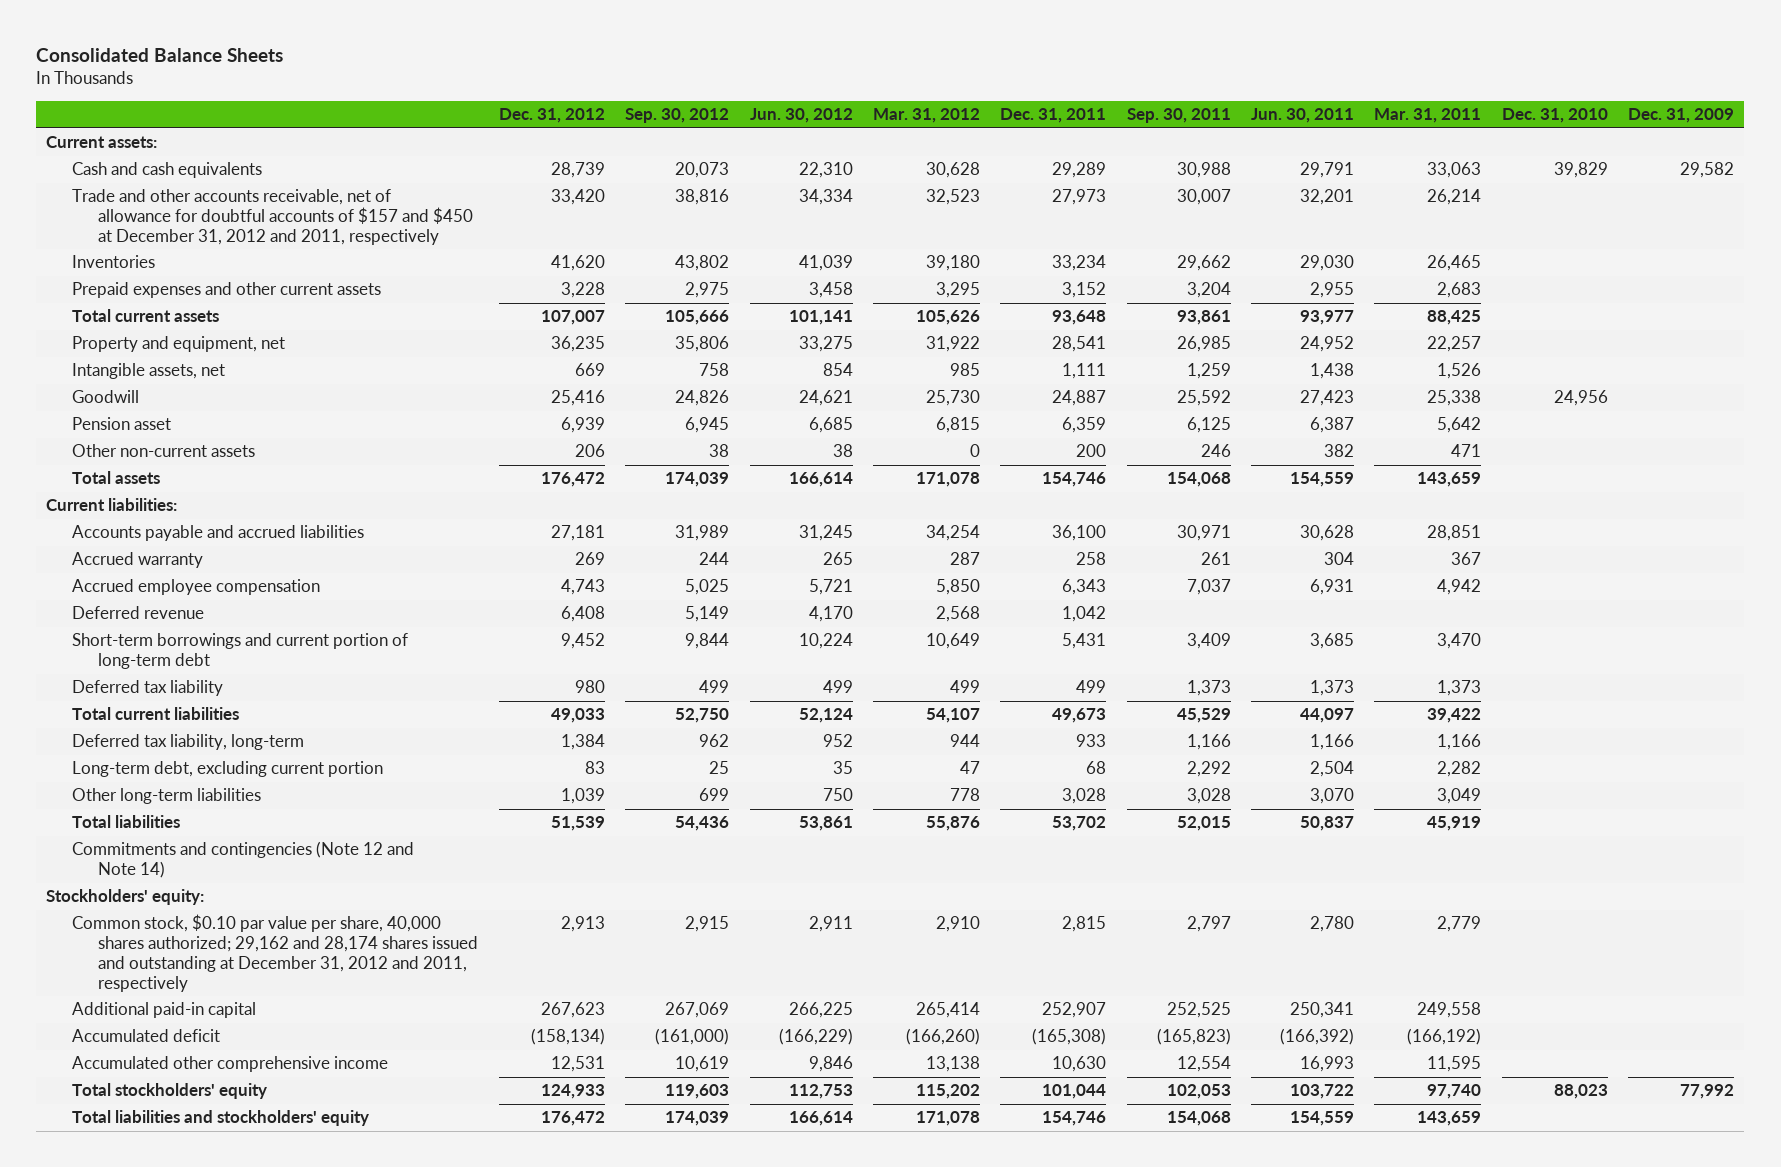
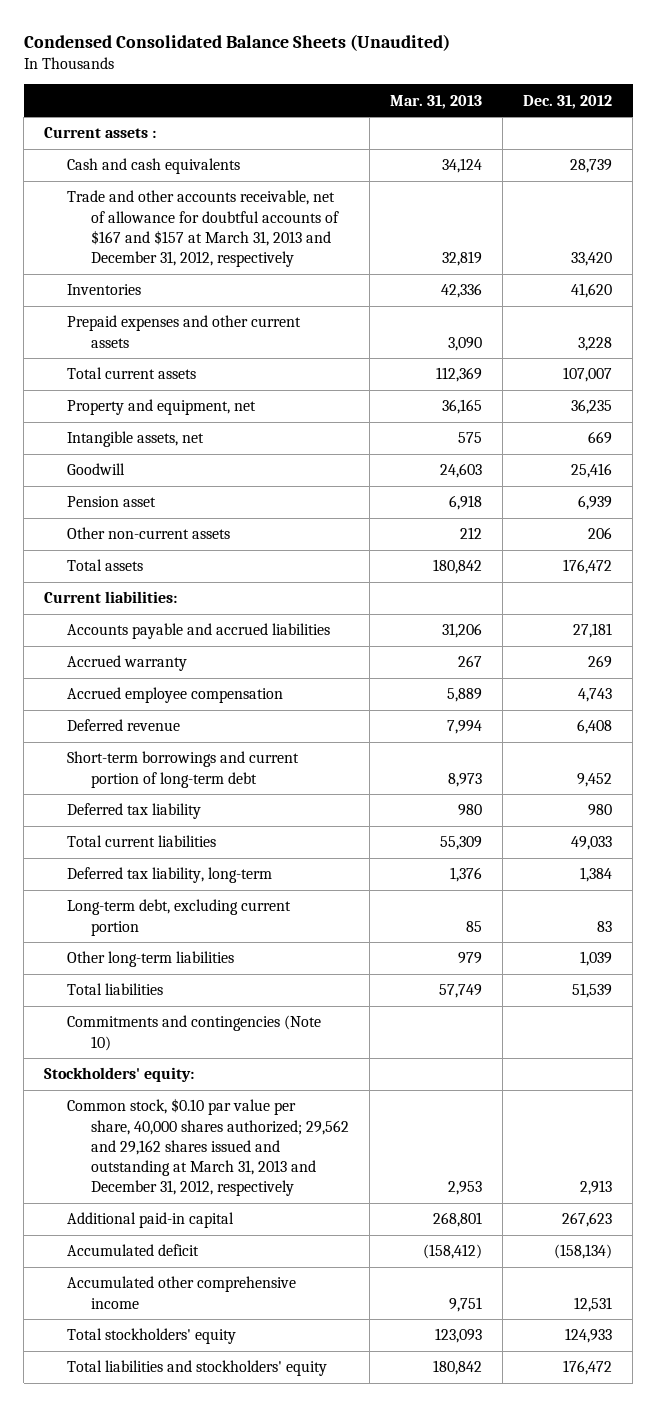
[36,47,284,62] Consolidated Balance Sheets -> [23,33,450,51] Condensed Consolidated Balance Sheets (Unaudited)
[625,108,730,124] Sep. 30, 2012 -> none
[749,108,853,124] Jun. 30, 2012 -> none
[872,108,980,124] Mar. 31, 2012 -> none
[1000,108,1107,124] Dec. 31, 2011 -> none
[1126,108,1231,124] Sep. 30, 2011 -> none
[1251,108,1355,124] Jun. 30, 2011 -> none
[1374,108,1482,124] Mar. 31, 2011 -> none
[1501,108,1608,124] Dec. 31, 2010 -> none
[1628,108,1735,124] Dec. 31, 2009 -> none
none -> [389,94,482,109] Mar. 31, 2013
[46,136,158,149] Current assets: -> [44,127,157,139] Current assets :
[72,189,474,245] Trade and other accounts receivable, net of allowance for doubtful accounts of $157 and $450 at December 31, 2012 and 2011, respectively -> [67,190,339,268] Trade and other accounts receivable, net of allowance for doubtful accounts of $167 and $157 at March 31, 2013 and December 31, 2012, respectively
[72,841,415,879] Commitments and contingencies (Note 12 and Note 14) -> [67,1015,322,1051] Commitments and contingencies (Note 10)
[72,914,479,992] Common stock, $0.10 par value per share, 40,000 shares authorized; 29,162 and 28,174 shares issued and outstanding at December 31, 2012 and 2011, respectively -> [67,1098,349,1197] Common stock, $0.10 par value per share, 40,000 shares authorized; 29,562 and 29,162 shares issued and outstanding at March 31, 2013 and December 31, 2012, respectively

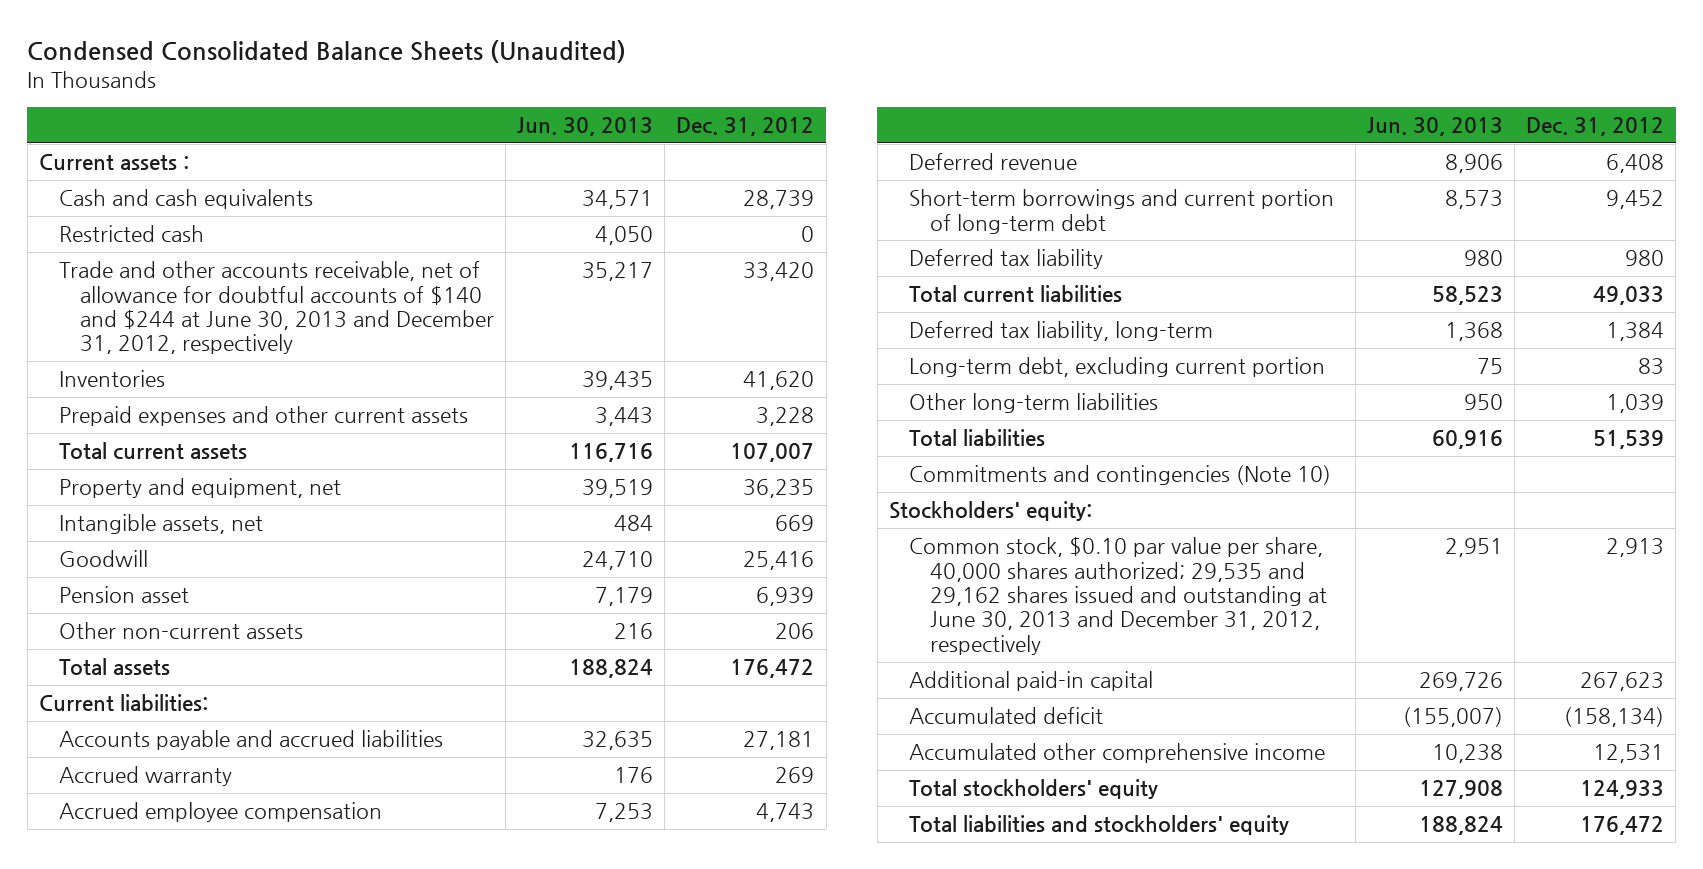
[389,94,482,109] Mar. 31, 2013 -> none
none -> [517,117,654,137] Jun. 30, 2013
none -> [59,225,205,243] Restricted cash
[67,190,339,268] Trade and other accounts receivable, net of allowance for doubtful accounts of $167 and $157 at March 31, 2013 and December 31, 2012, respectively -> [59,261,494,355] Trade and other accounts receivable, net of allowance for doubtful accounts of $140 and $244 at June 30, 2013 and December 31, 2012, respectively
[67,1098,349,1197] Common stock, $0.10 par value per share, 40,000 shares authorized; 29,562 and 29,162 shares issued and outstanding at March 31, 2013 and December 31, 2012, respectively -> [909,537,1327,655] Common stock, $0.10 par value per share, 40,000 shares authorized; 29,535 and 29,162 shares issued and outstanding at June 30, 2013 and December 31, 2012, respectively

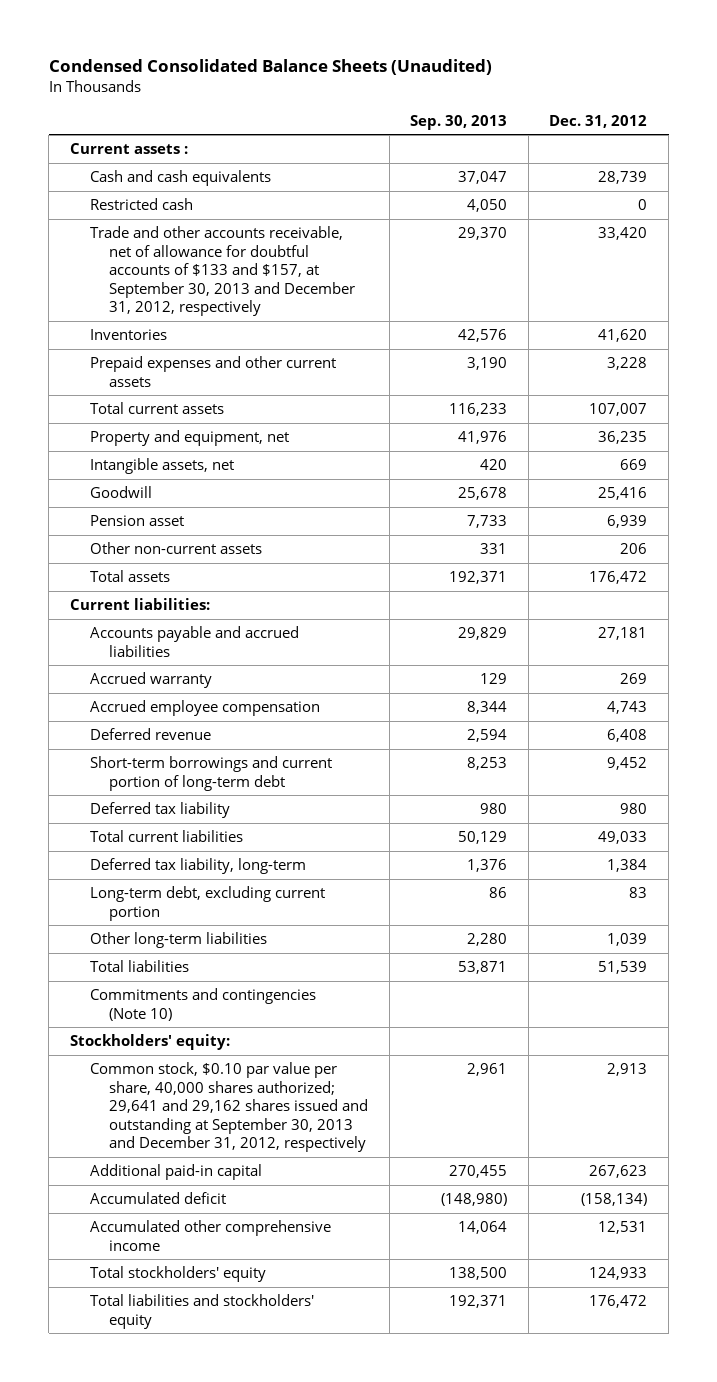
[517,117,654,137] Jun. 30, 2013 -> none
none -> [410,114,508,130] Sep. 30, 2013
[59,261,494,355] Trade and other accounts receivable, net of allowance for doubtful accounts of $140 and $244 at June 30, 2013 and December 31, 2012, respectively -> [89,226,356,317] Trade and other accounts receivable, net of allowance for doubtful accounts of $133 and $157, at September 30, 2013 and December 31, 2012, respectively
[909,537,1327,655] Common stock, $0.10 par value per share, 40,000 shares authorized; 29,535 and 29,162 shares issued and outstanding at June 30, 2013 and December 31, 2012, respectively -> [89,1062,369,1153] Common stock, $0.10 par value per share, 40,000 shares authorized; 29,641 and 29,162 shares issued and outstanding at September 30, 2013 and December 31, 2012, respectively

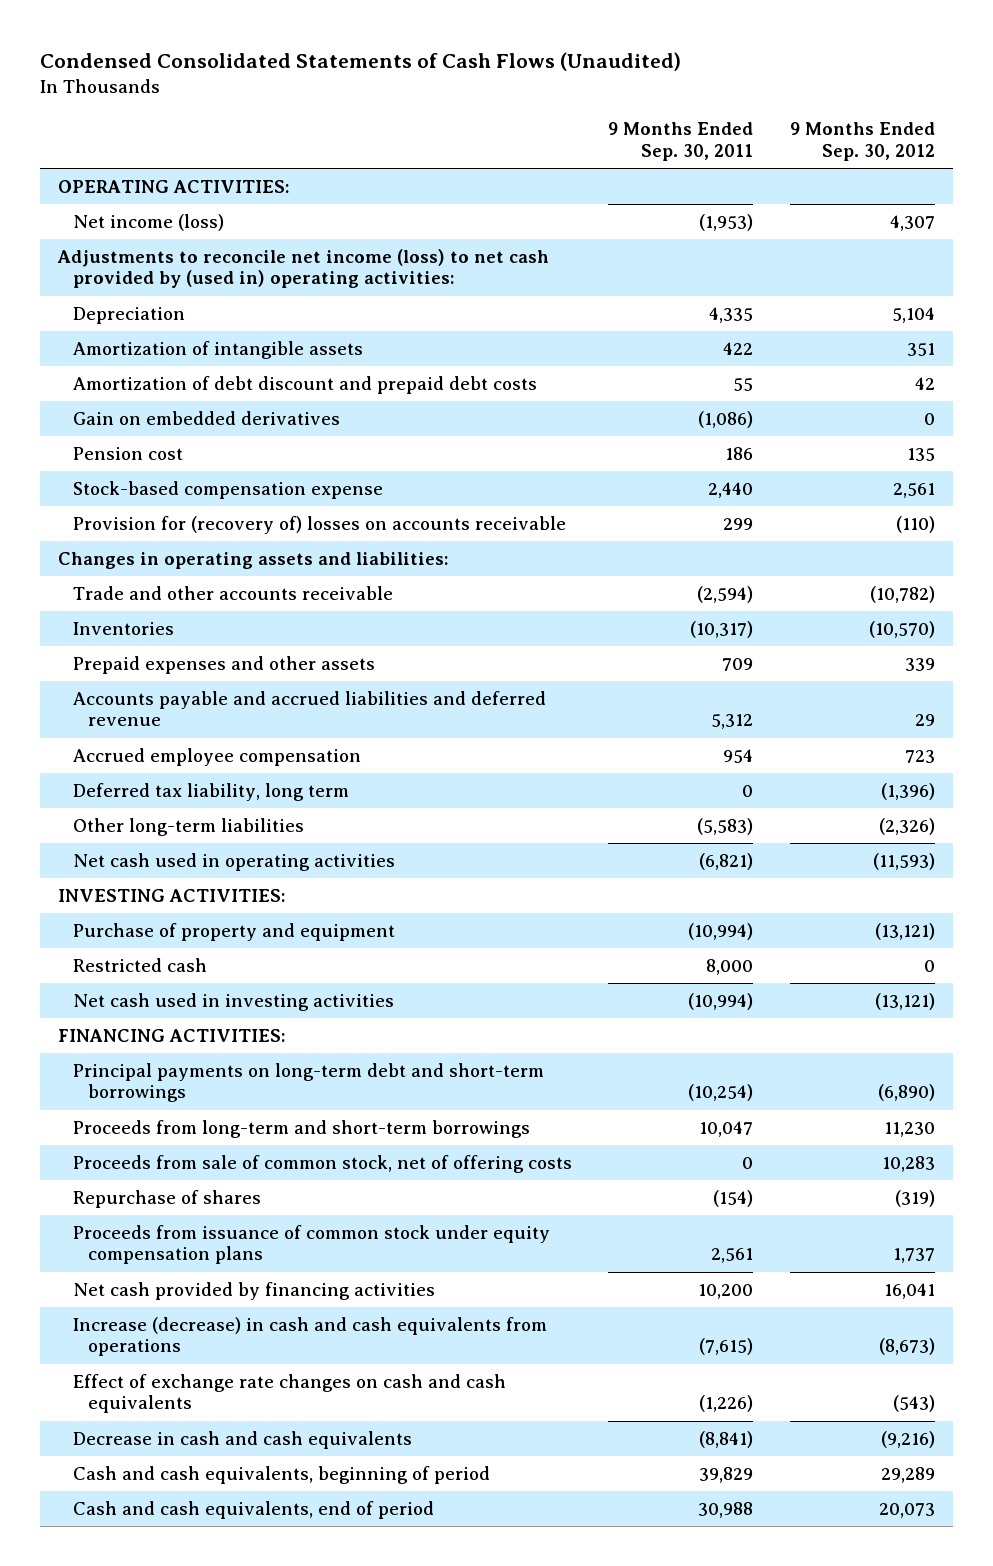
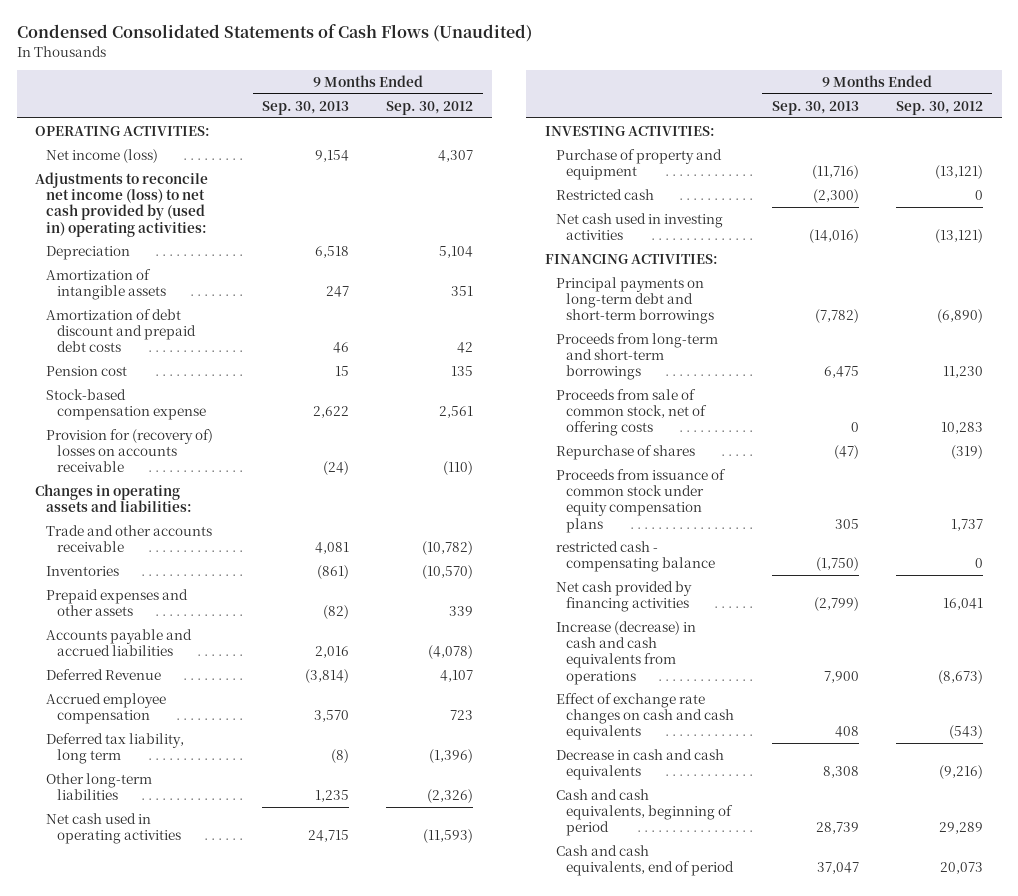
[608,122,754,161] 9 Months Ended Sep. 30, 2011 -> none
none -> [261,100,349,115] Sep. 30, 2013
[72,411,340,426] Gain on embedded derivatives -> none
[72,691,546,727] Accounts payable and accrued liabilities and deferred revenue -> [46,628,193,657] Accounts payable and accrued liabilities
[914,714,935,727] 29 -> [428,645,474,660] (4,078)
none -> [46,668,162,680] Deferred Revenue
none -> [555,540,716,573] restricted cash - compensating balance

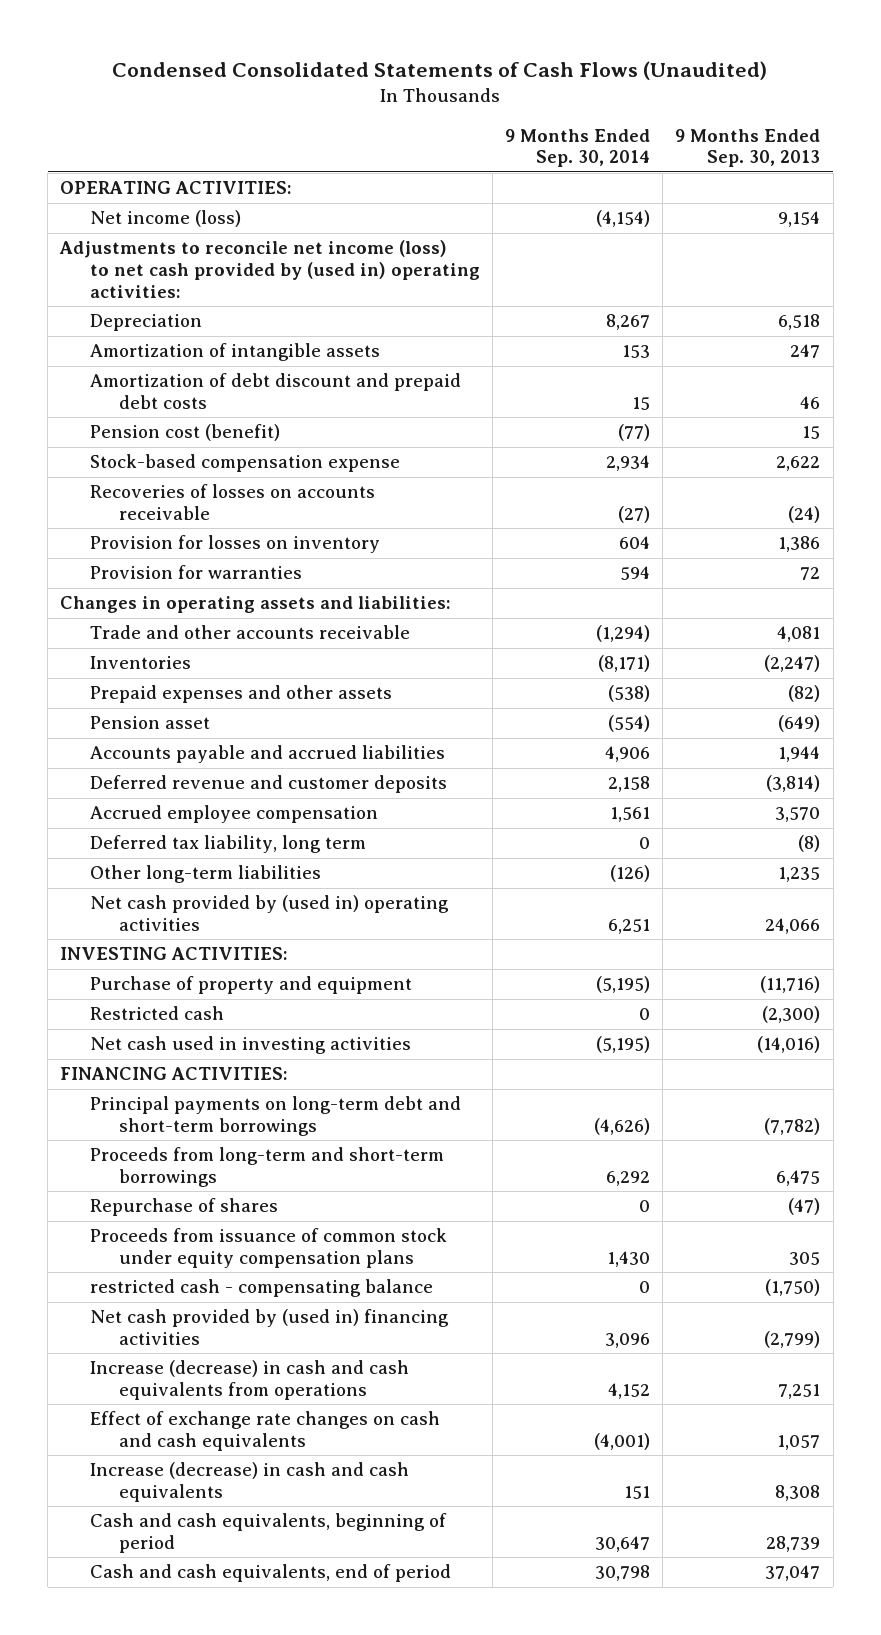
[386,100,474,115] Sep. 30, 2012 -> none
none -> [505,128,651,168] 9 Months Ended Sep. 30, 2014
[46,365,128,376] Pension cost -> [89,424,280,442] Pension cost (benefit)
[46,428,214,473] Provision for (recovery of) losses on accounts receivable -> [89,484,375,521] Recoveries of losses on accounts receivable
none -> [89,535,380,554] Provision for losses on inventory
none -> [89,565,302,580] Provision for warranties
[316,564,349,579] (861) -> [764,655,821,673] (2,247)
none -> [89,716,210,730] Pension asset
[314,646,349,659] 2,016 -> [778,746,821,763] 1,944
[46,668,162,680] Deferred Revenue -> [89,775,447,794] Deferred revenue and customer deposits
[46,812,181,845] Net cash used in operating activities -> [89,895,449,932] Net cash provided by (used in) operating activities
[307,830,349,843] 24,715 -> [765,918,821,935] 24,066
[555,388,708,437] Proceeds from sale of common stock, net of offering costs -> none
[555,580,692,613] Net cash provided by financing activities -> [89,1309,449,1346] Net cash provided by (used in) financing activities
[823,670,859,683] 7,900 -> [778,1384,821,1400] 7,251
[834,726,859,738] 408 -> [777,1435,821,1451] 1,057
[555,748,724,781] Decrease in cash and cash equivalents -> [89,1462,409,1503] Increase (decrease) in cash and cash equivalents

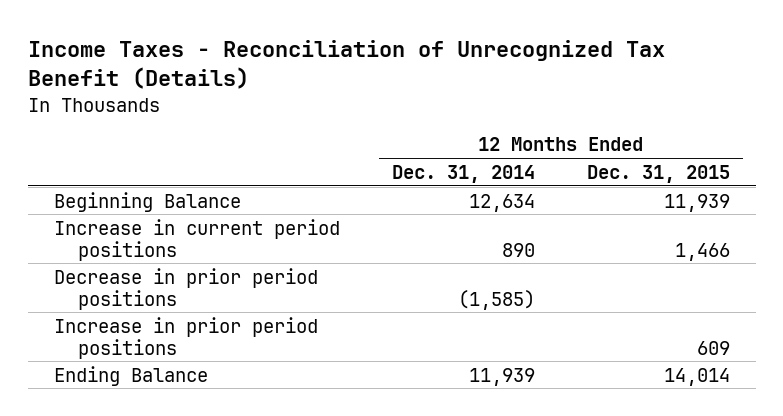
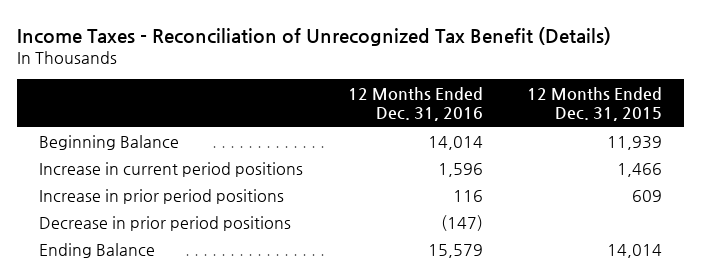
[391,164,535,183] Dec. 31, 2014 -> none
none -> [347,86,483,122] 12 Months Ended Dec. 31, 2016
[53,267,318,310] Decrease in prior period positions -> [39,216,292,232] Decrease in prior period positions

